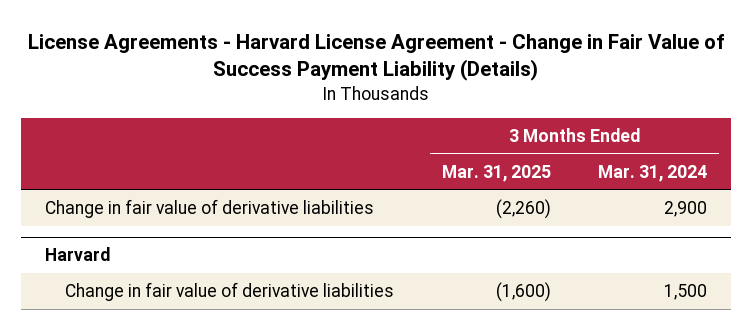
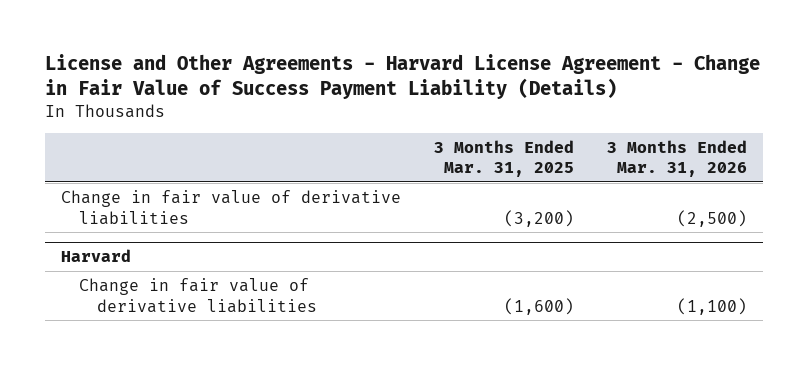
[28,33,725,82] License Agreements - Harvard License Agreement - Change in Fair Value of Success Payment Liability (Details) -> [45,54,761,99] License and Other Agreements - Harvard License Agreement - Change in Fair Value of Success Payment Liability (Details)
[598,164,708,182] Mar. 31, 2024 -> none
none -> [606,139,747,178] 3 Months Ended Mar. 31, 2026
[495,199,551,220] (2,260) -> [504,209,575,227] (3,200)

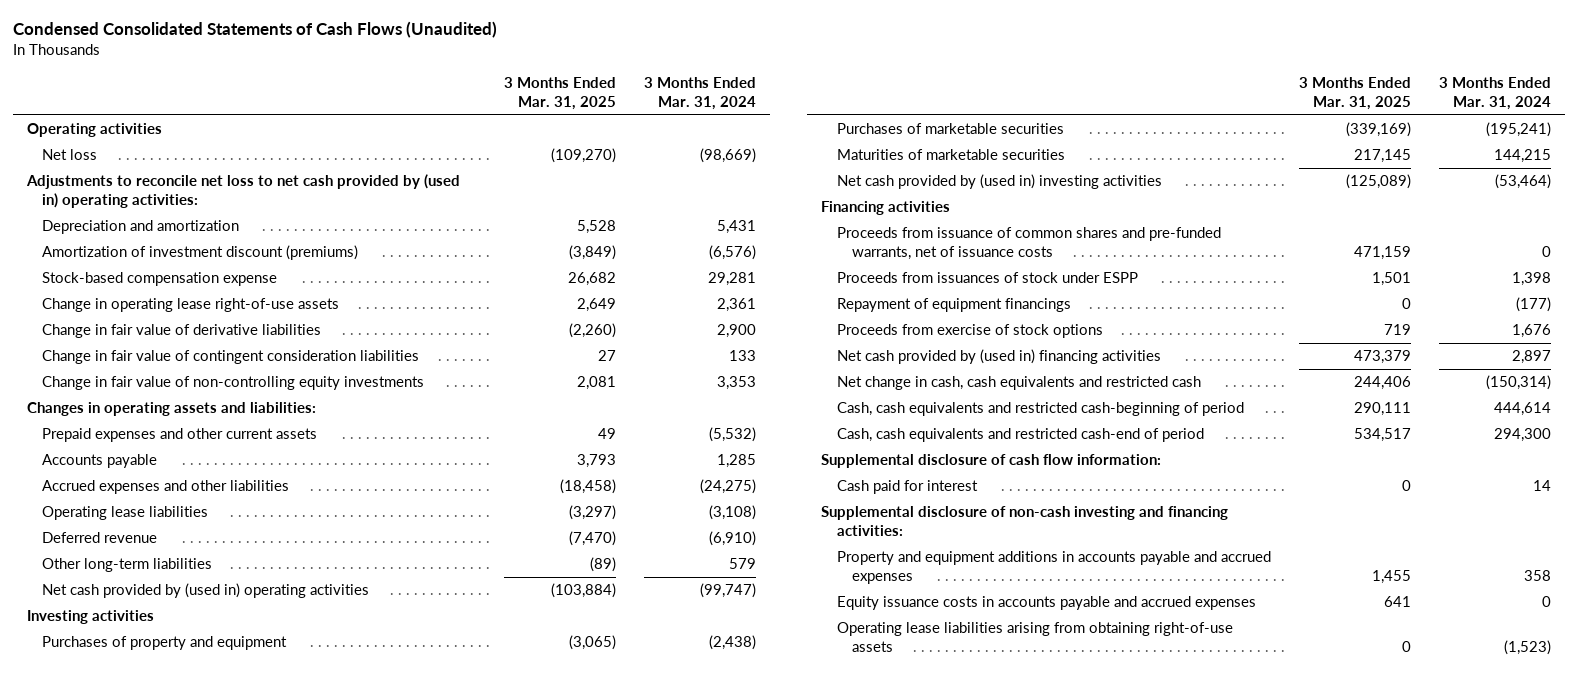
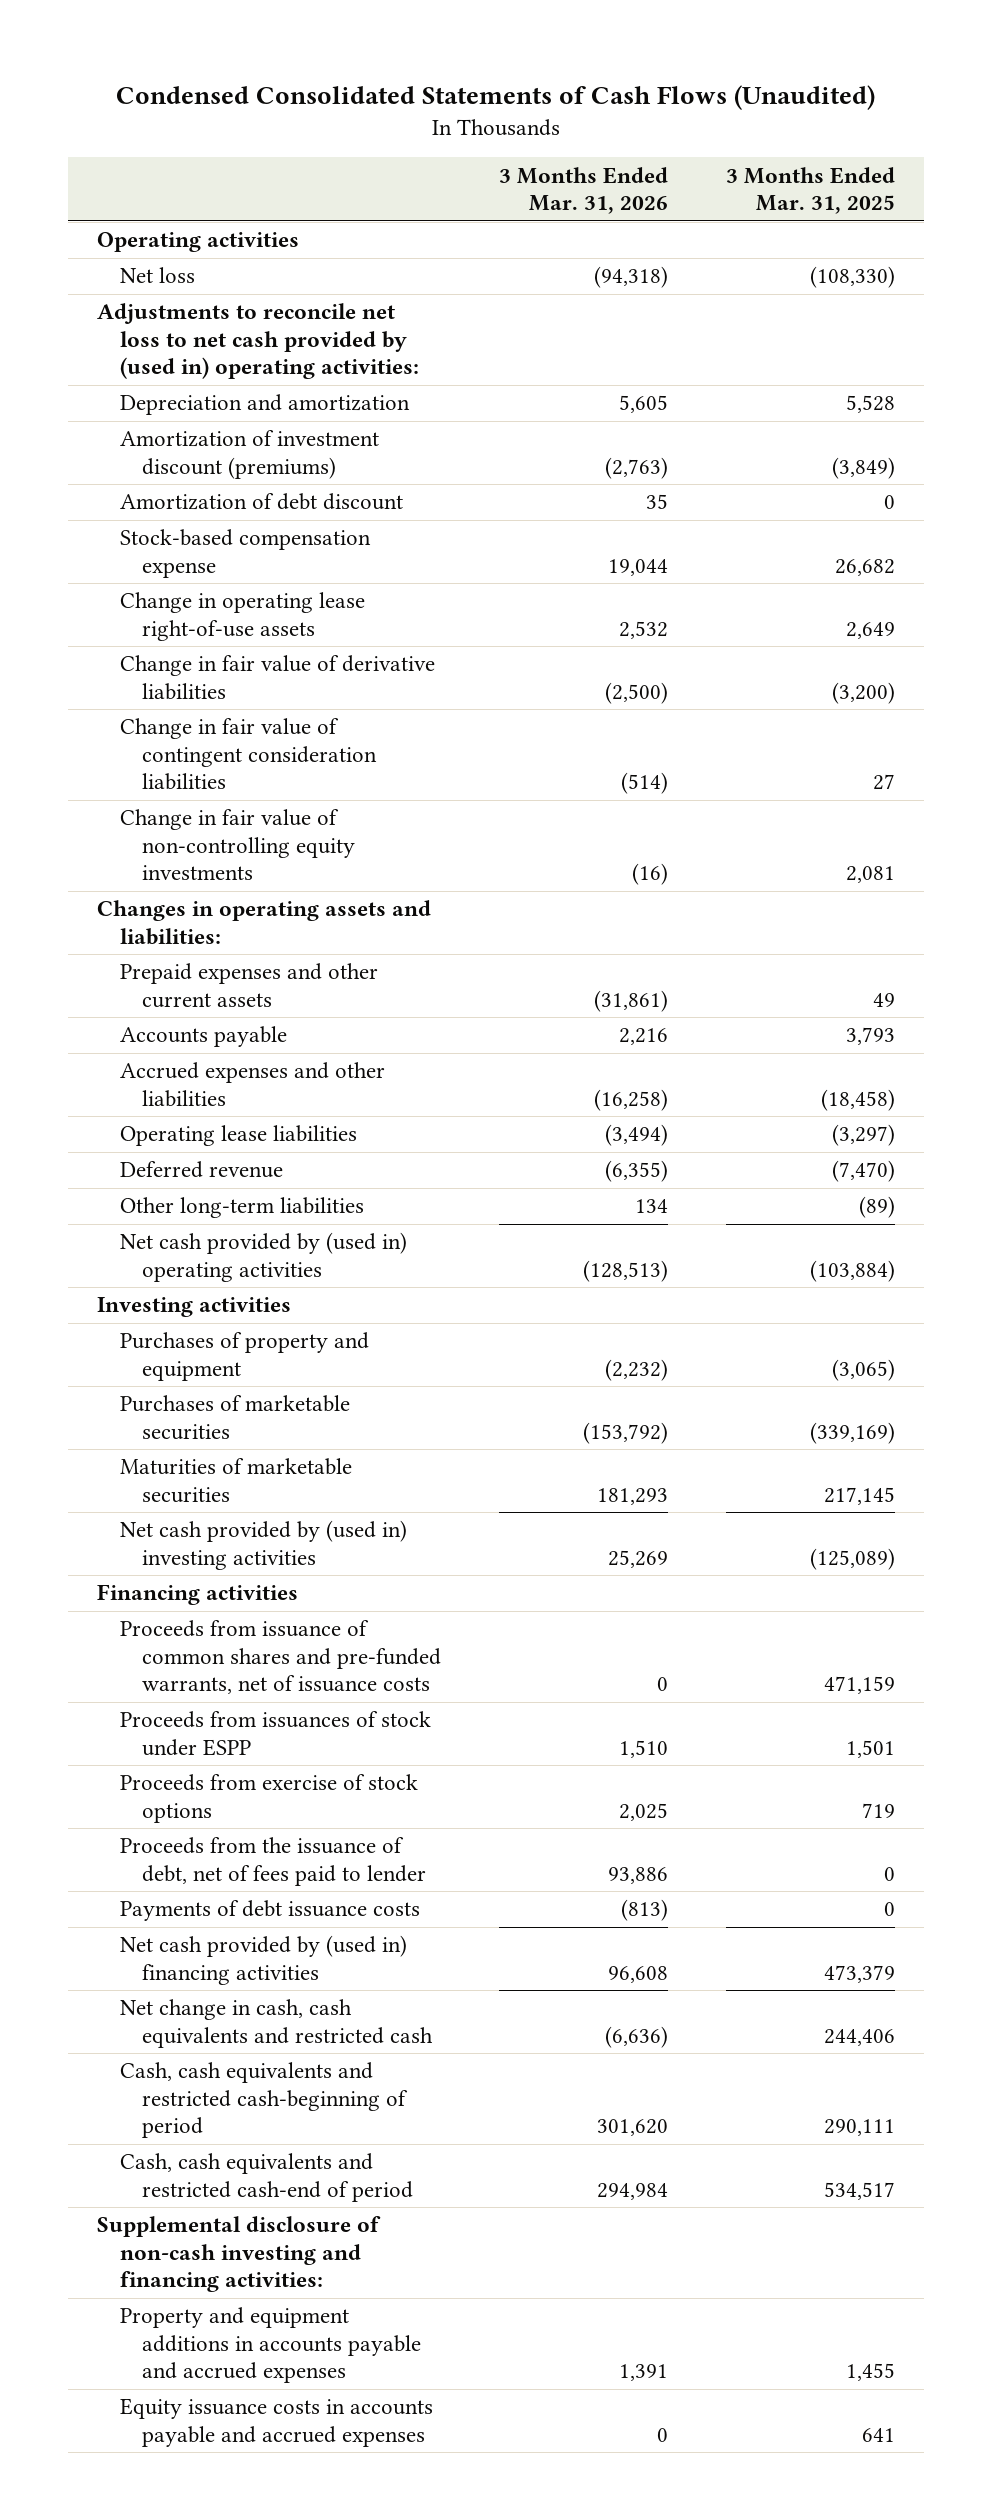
[644,77,757,110] 3 Months Ended Mar. 31, 2024 -> none
none -> [499,166,669,215] 3 Months Ended Mar. 31, 2026
[551,148,617,164] (109,270) -> [810,266,896,289] (108,330)
none -> [119,493,403,511] Amortization of debt discount
[569,323,617,339] (2,260) -> [832,681,896,704] (3,200)
[836,298,1071,313] Repayment of equipment financings -> none
none -> [119,1837,427,1886] Proceeds from the issuance of debt, net of fees paid to lender
none -> [119,1900,420,1922] Payments of debt issuance costs
[821,454,1162,469] Supplemental disclosure of cash flow information: -> none
[836,480,978,495] Cash paid for interest -> none
[836,622,1233,652] Operating lease liabilities arising from obtaining right-of-use assets -> none

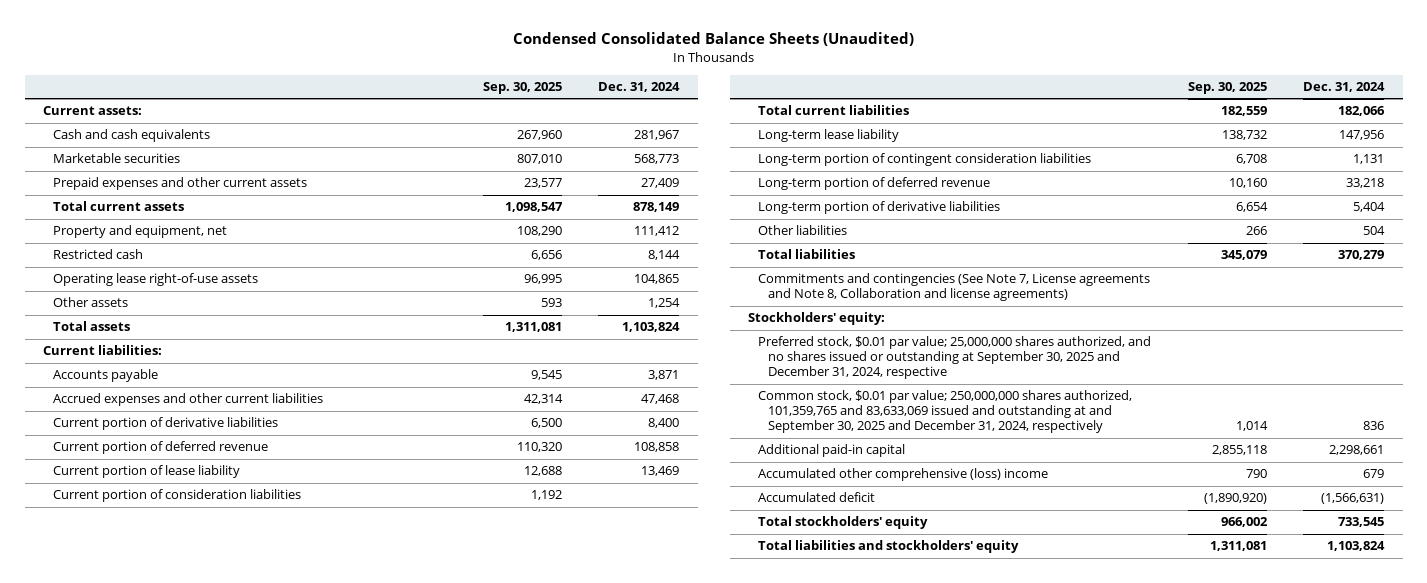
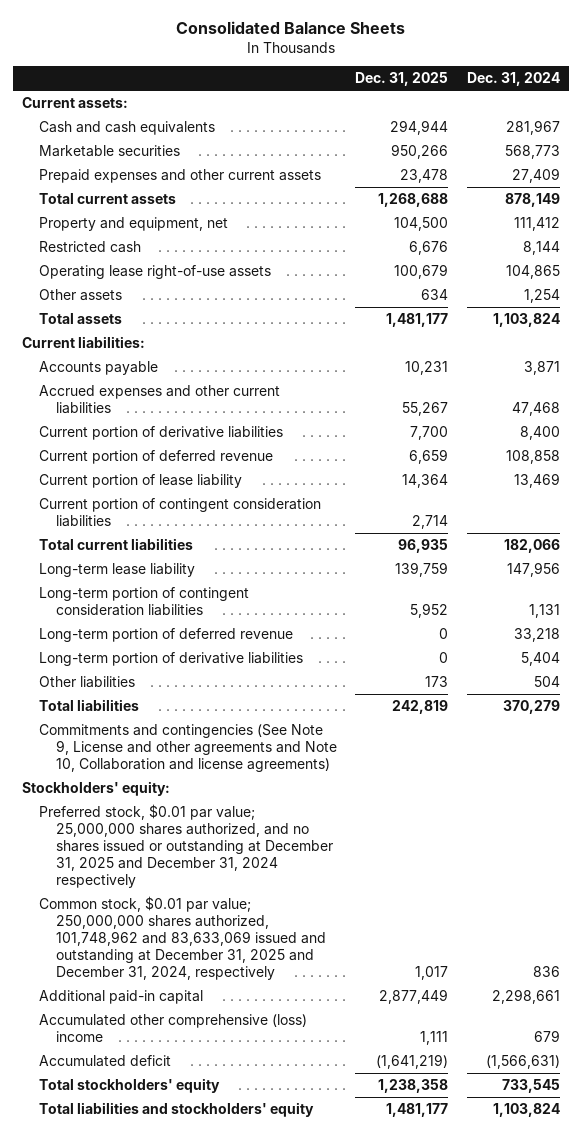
[512,32,914,47] Condensed Consolidated Balance Sheets (Unaudited) -> [175,20,405,34] Consolidated Balance Sheets
[482,81,562,94] Sep. 30, 2025 -> none
none -> [355,72,449,87] Dec. 31, 2025
[53,489,302,503] Current portion of consideration liabilities -> [38,498,321,528] Current portion of contingent consideration liabilities
[758,273,1151,302] Commitments and contingencies (See Note 7, License agreements and Note 8, Collaboration and license agreements) -> [38,724,337,773] Commitments and contingencies (See Note 9, License and other agreements and Note 10, Collaboration and license agreements)
[758,336,1152,380] Preferred stock, $0.01 par value; 25,000,000 shares authorized, and no shares issued or outstanding at September 30, 2025 and December 31, 2024, respective -> [38,804,333,889] Preferred stock, $0.01 par value; 25,000,000 shares authorized, and no shares issued or outstanding at December 31, 2025 and December 31, 2024 respectively
[758,390,1133,434] Common stock, $0.01 par value; 250,000,000 shares authorized, 101,359,765 and 83,633,069 issued and outstanding at and September 30, 2025 and December 31, 2024, respectively -> [38,896,326,981] Common stock, $0.01 par value; 250,000,000 shares authorized, 101,748,962 and 83,633,069 issued and outstanding at December 31, 2025 and December 31, 2024, respectively

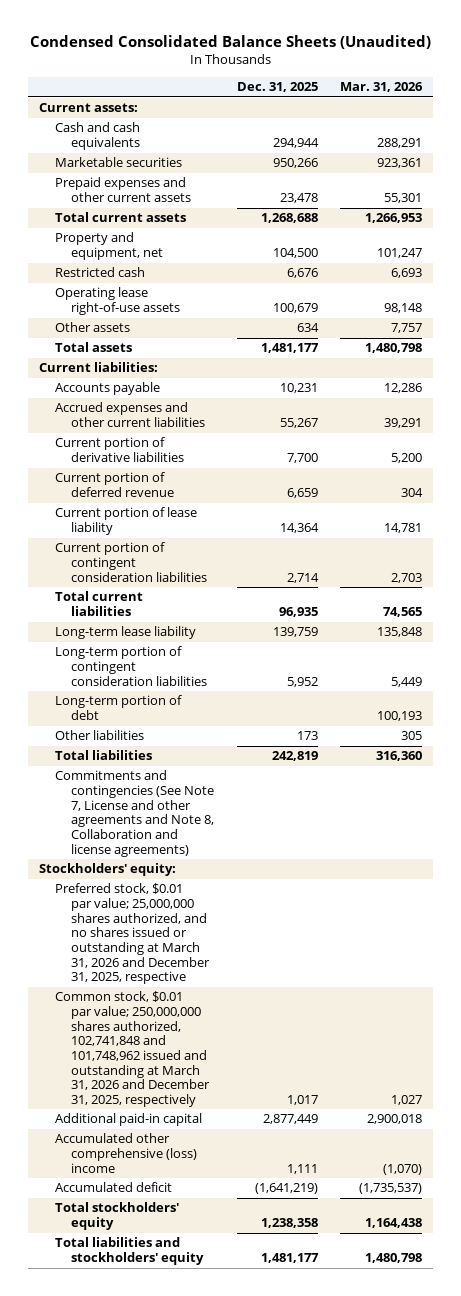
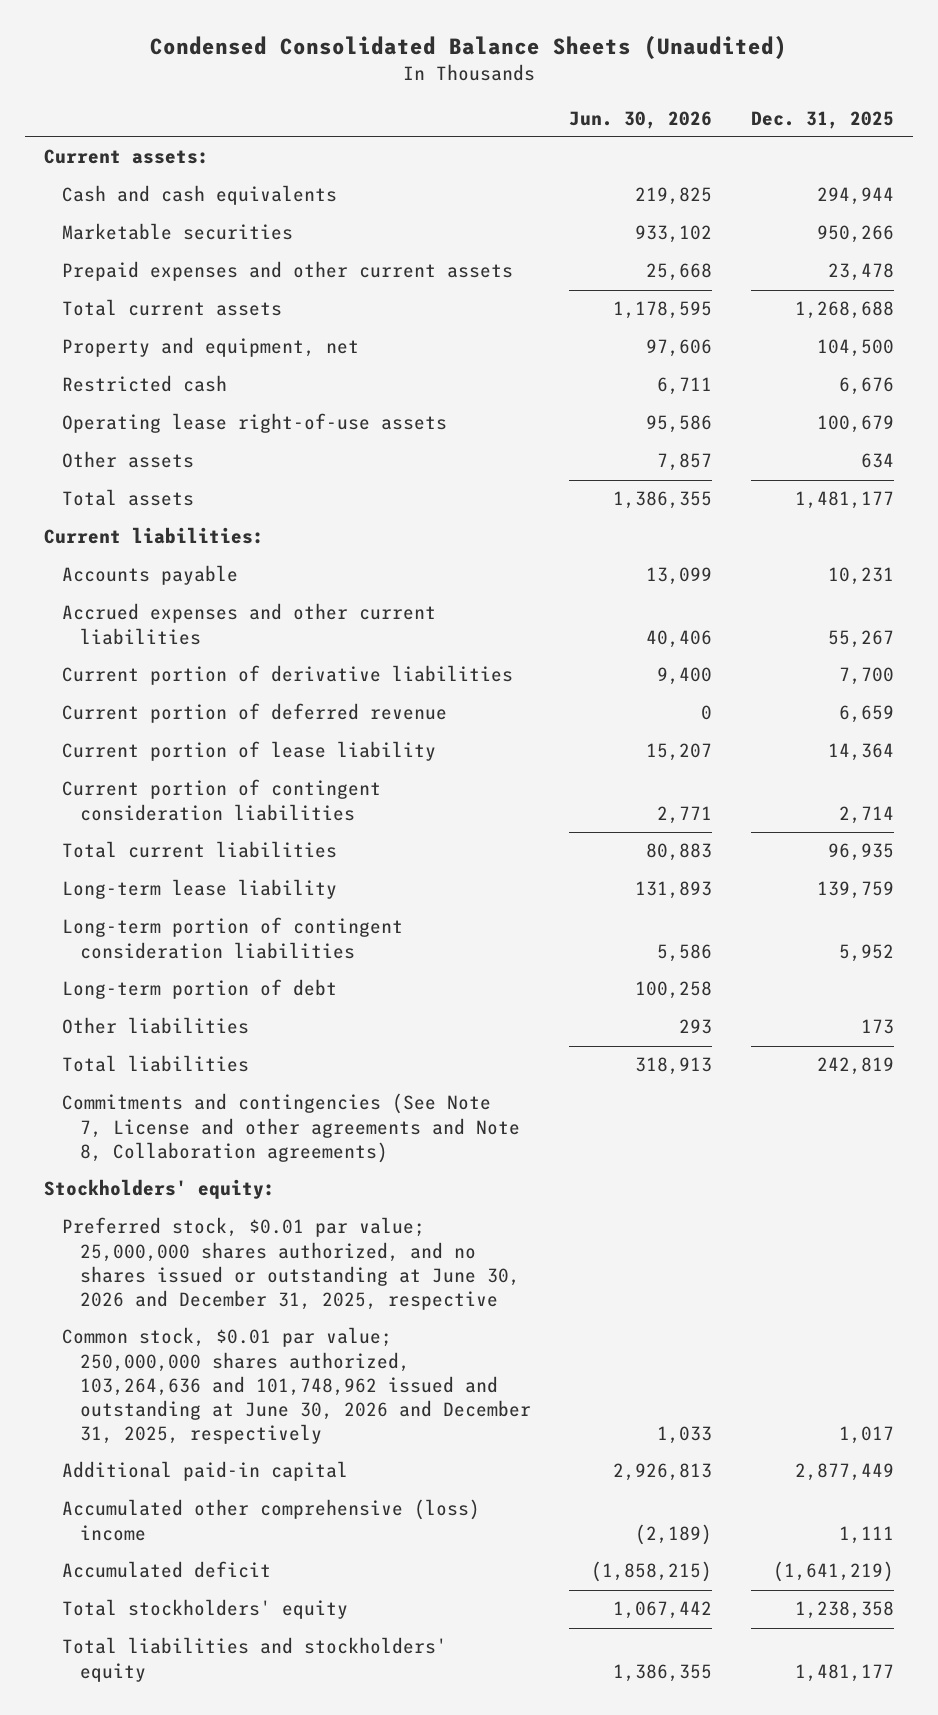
[340,82,424,93] Mar. 31, 2026 -> none
none -> [569,110,713,129] Jun. 30, 2026
[55,770,215,857] Commitments and contingencies (See Note 7, License and other agreements and Note 8, Collaboration and license agreements) -> [61,1093,520,1163] Commitments and contingencies (See Note 7, License and other agreements and Note 8, Collaboration agreements)
[55,883,211,985] Preferred stock, $0.01 par value; 25,000,000 shares authorized, and no shares issued or outstanding at March 31, 2026 and December 31, 2025, respective -> [61,1217,520,1311] Preferred stock, $0.01 par value; 25,000,000 shares authorized, and no shares issued or outstanding at June 30, 2026 and December 31, 2025, respective
[55,991,211,1107] Common stock, $0.01 par value; 250,000,000 shares authorized, 102,741,848 and 101,748,962 issued and outstanding at March 31, 2026 and December 31, 2025, respectively -> [61,1327,531,1445] Common stock, $0.01 par value; 250,000,000 shares authorized, 103,264,636 and 101,748,962 issued and outstanding at June 30, 2026 and December 31, 2025, respectively

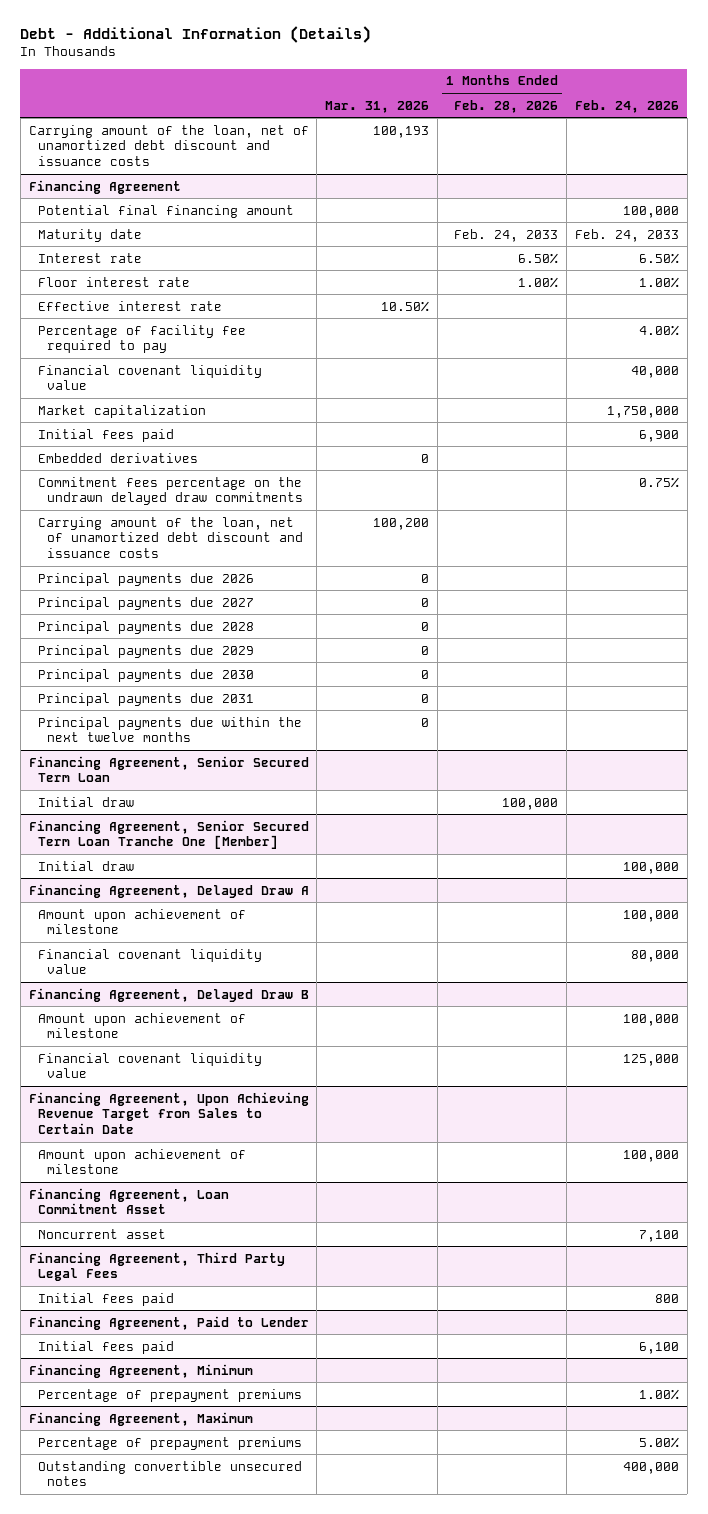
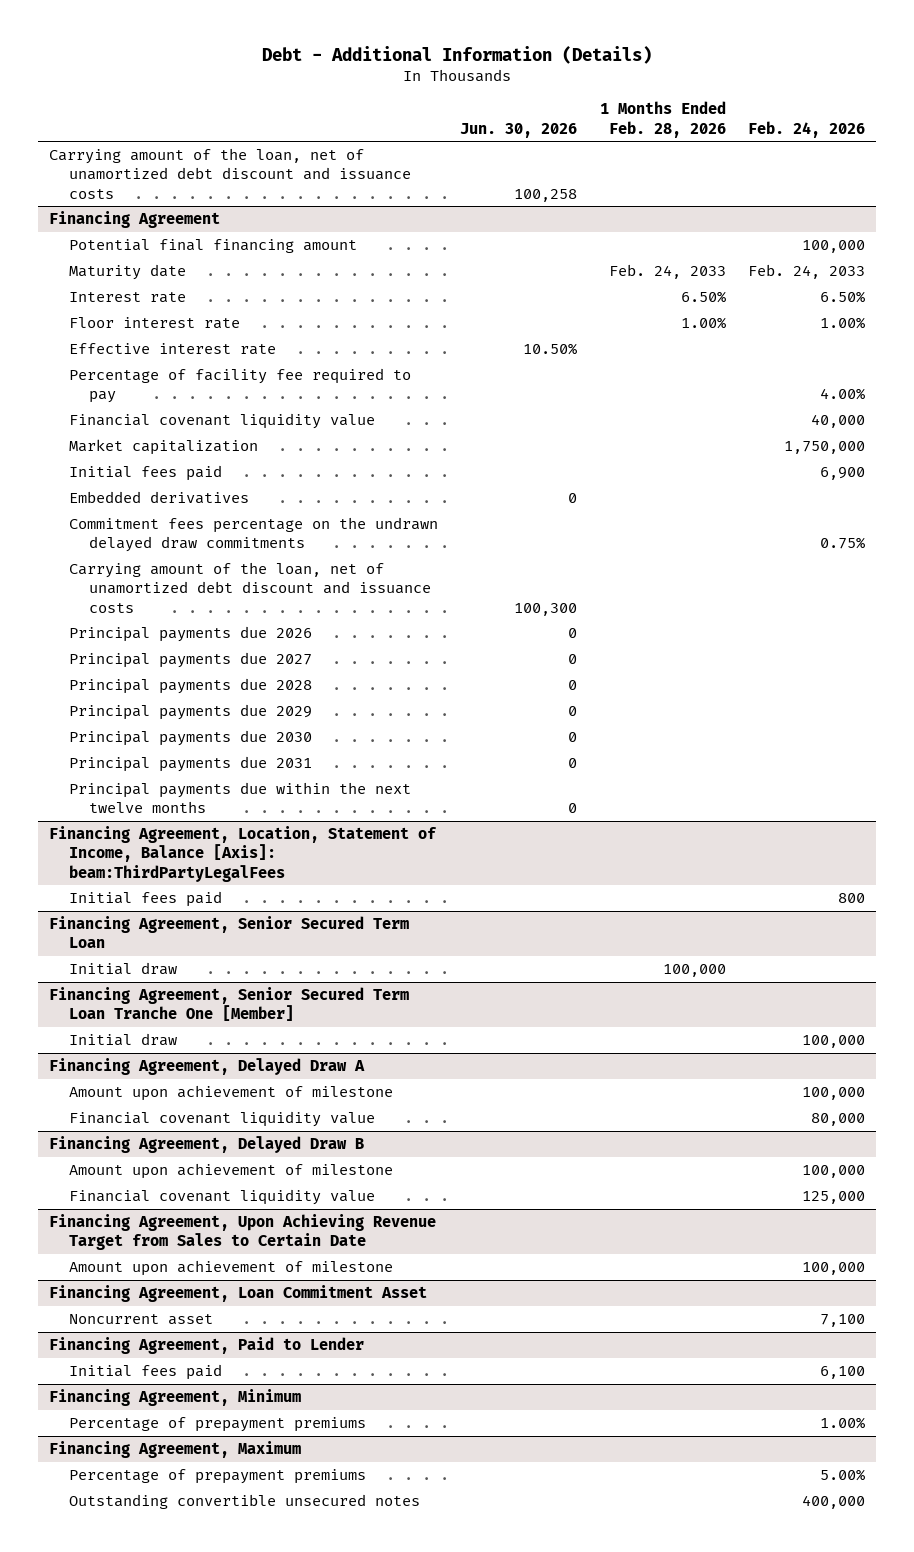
[325,100,430,113] Mar. 31, 2026 -> none
none -> [460,122,578,138] Jun. 30, 2026
none -> [48,826,437,882] Financing Agreement, Location, Statement of Income, Balance [Axis]: beam:ThirdPartyLegalFees
none -> [69,891,223,908] Initial fees paid
[28,1251,285,1282] Financing Agreement, Third Party Legal Fees -> none
[37,1292,174,1306] Initial fees paid -> none

